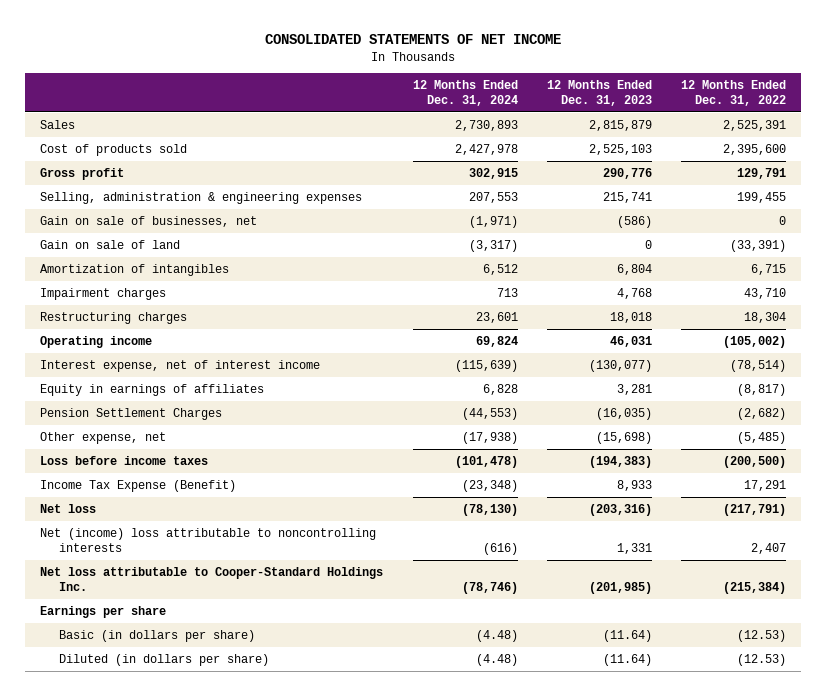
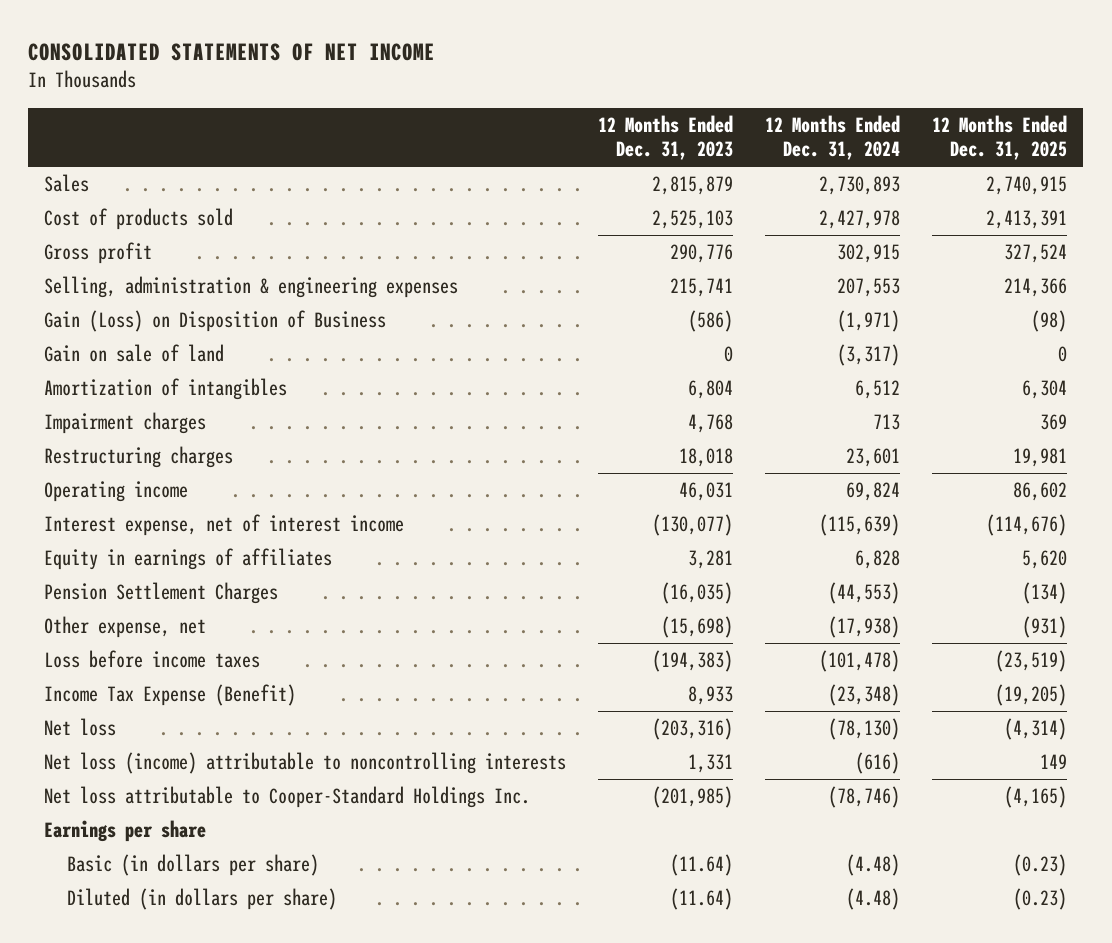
[681,79,787,107] 12 Months Ended Dec. 31, 2022 -> none
none -> [932,114,1068,161] 12 Months Ended Dec. 31, 2025
[40,215,258,227] Gain on sale of businesses, net -> [44,310,387,333] Gain (Loss) on Disposition of Business
[40,527,377,553] Net (income) loss attributable to noncontrolling interests -> [44,752,567,775] Net loss (income) attributable to noncontrolling interests

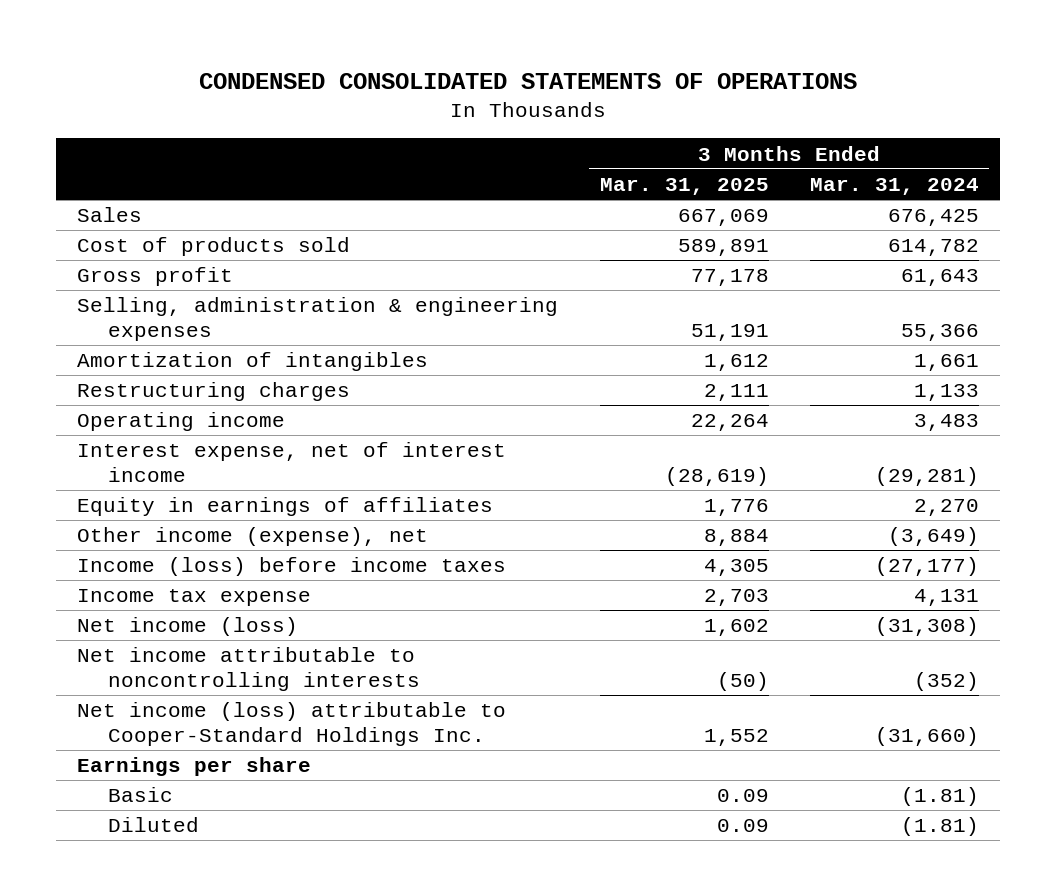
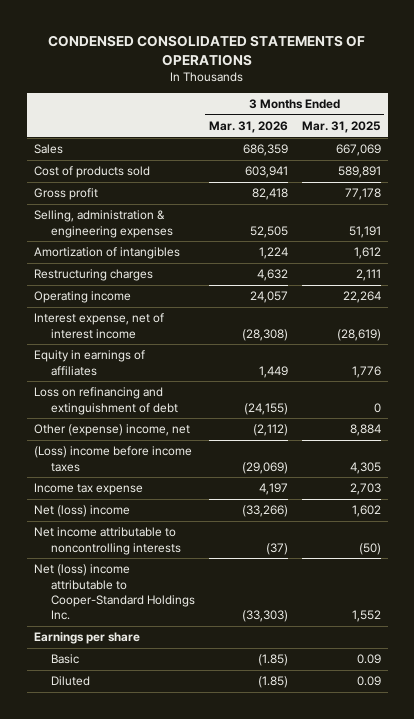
[809,178,979,196] Mar. 31, 2024 -> none
none -> [208,121,288,134] Mar. 31, 2026
none -> [33,387,178,415] Loss on refinancing and extinguishment of debt
[77,527,429,547] Other income (expense), net -> [33,424,190,437] Other (expense) income, net
[77,557,507,577] Income (loss) before income taxes -> [33,446,192,472] (Loss) income before income taxes
[77,617,299,637] Net income (loss) -> [33,505,130,518] Net (loss) income
[77,702,507,746] Net income (loss) attributable to Cooper-Standard Holdings Inc. -> [33,564,195,621] Net (loss) income attributable to Cooper-Standard Holdings Inc.

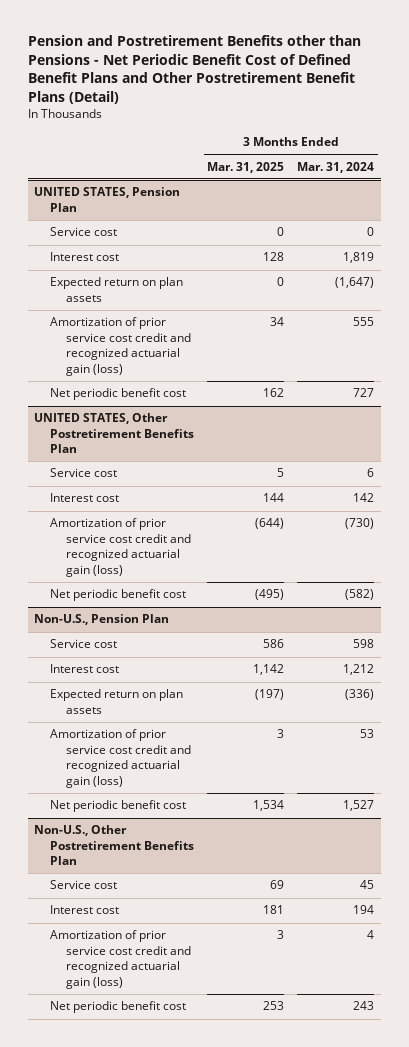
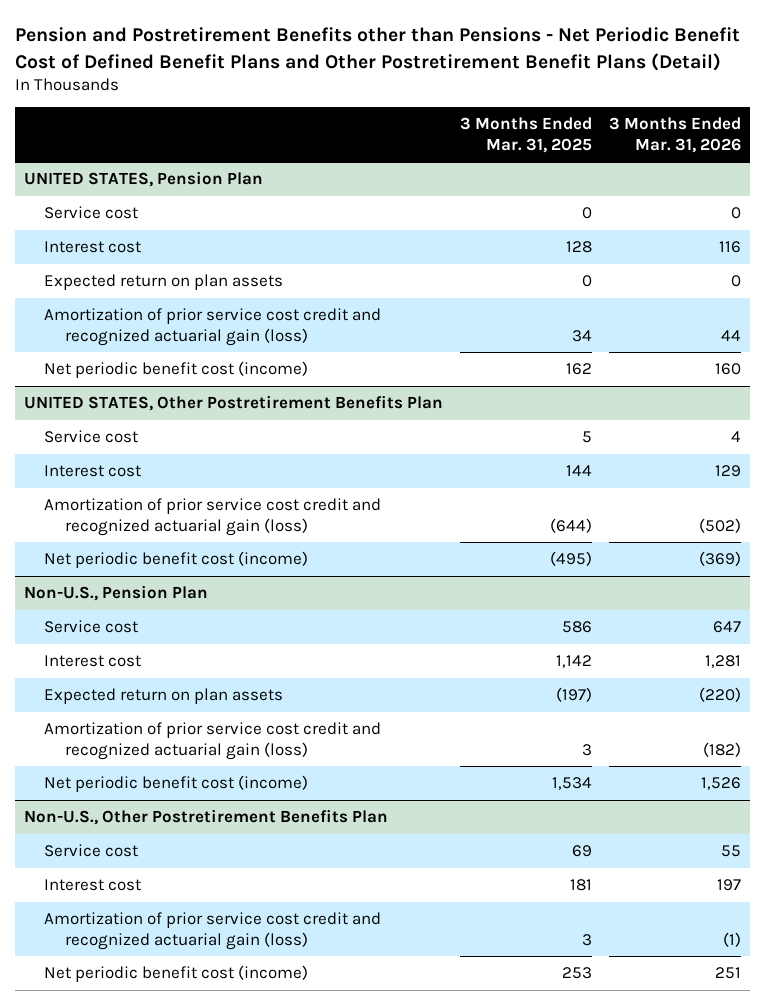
[297,161,375,173] Mar. 31, 2024 -> none
none -> [609,117,742,153] 3 Months Ended Mar. 31, 2026
[50,388,187,401] Net periodic benefit cost -> [44,361,309,379] Net periodic benefit cost (income)
[50,589,187,602] Net periodic benefit cost -> [44,551,309,569] Net periodic benefit cost (income)
[50,800,187,813] Net periodic benefit cost -> [44,775,309,793] Net periodic benefit cost (income)
[50,1001,187,1014] Net periodic benefit cost -> [44,965,309,983] Net periodic benefit cost (income)

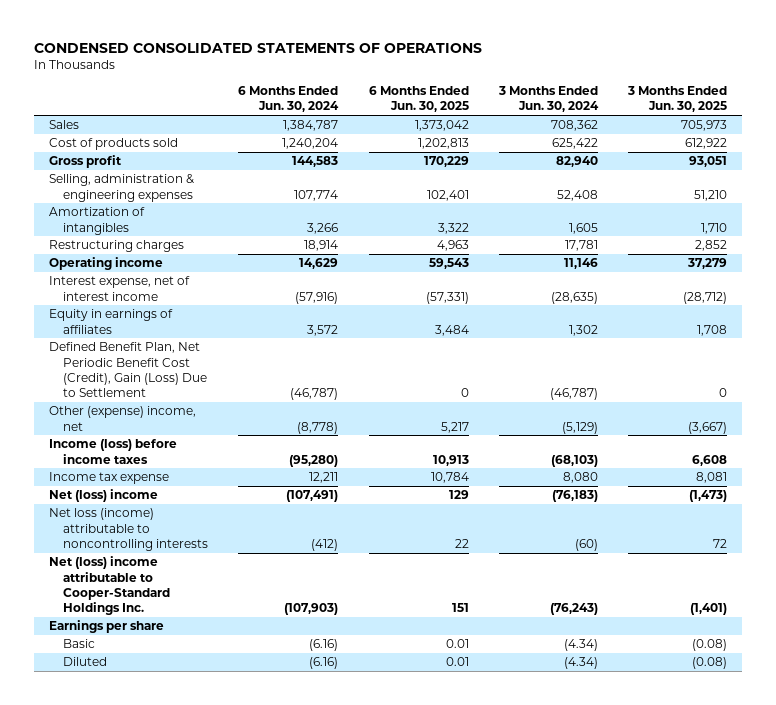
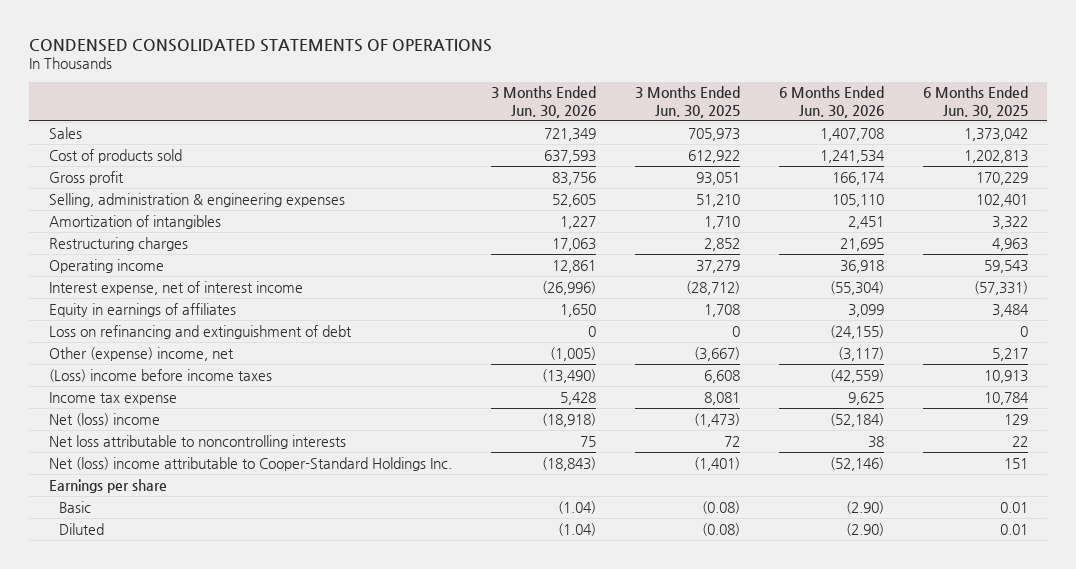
[238,85,340,113] 6 Months Ended Jun. 30, 2024 -> none
[497,85,599,113] 3 Months Ended Jun. 30, 2024 -> none
none -> [490,86,596,118] 3 Months Ended Jun. 30, 2026
none -> [778,86,884,118] 6 Months Ended Jun. 30, 2026
[49,342,207,397] Defined Benefit Plan, Net Periodic Benefit Cost (Credit), Gain (Loss) Due to Settlement -> none
none -> [48,324,352,339] Loss on refinancing and extinguishment of debt
[49,439,178,464] Income (loss) before income taxes -> [48,368,272,382] (Loss) income before income taxes
[49,508,208,551] Net loss (income) attributable to noncontrolling interests -> [48,434,346,449] Net loss attributable to noncontrolling interests

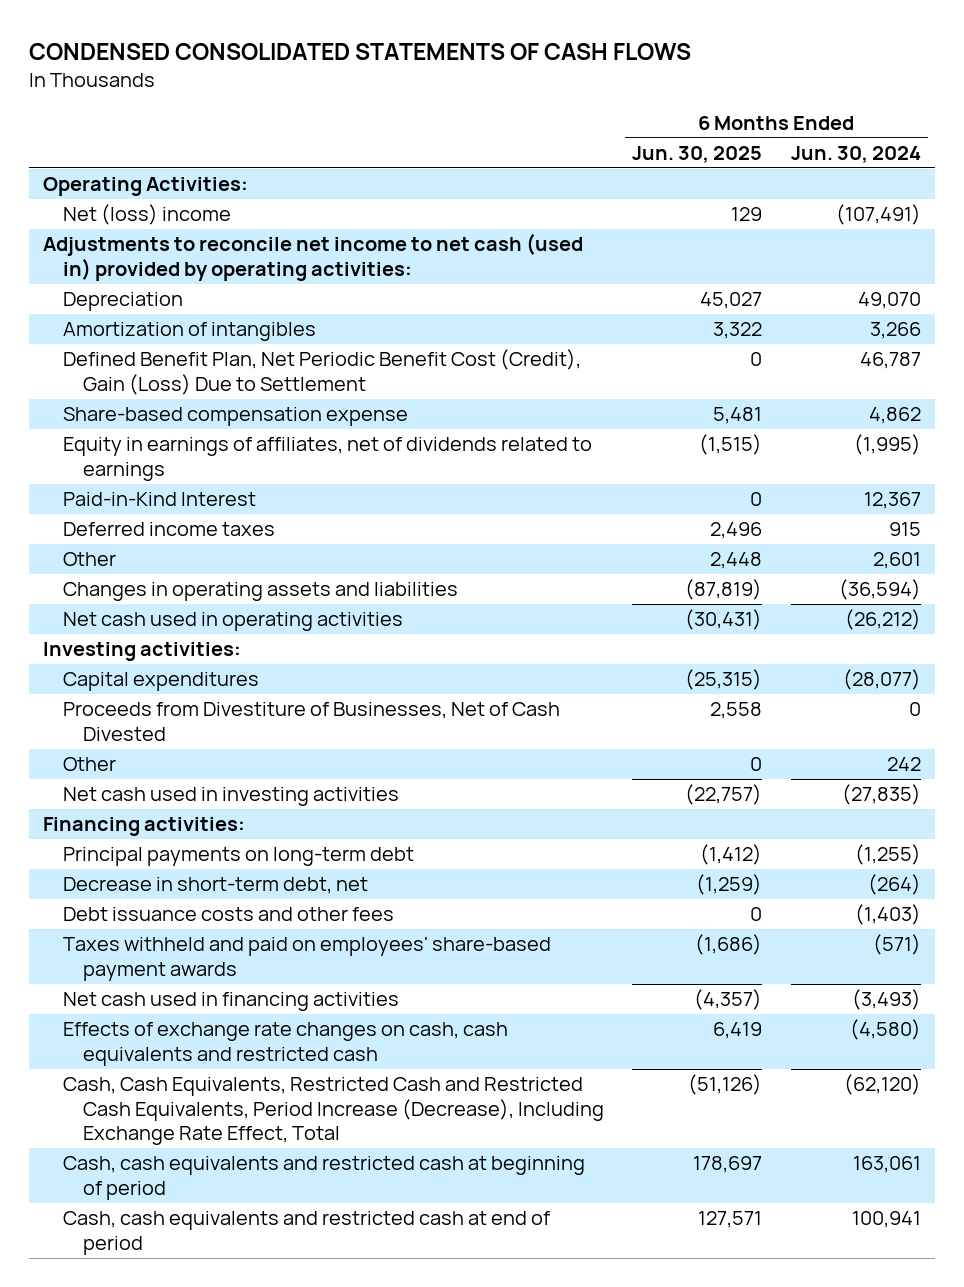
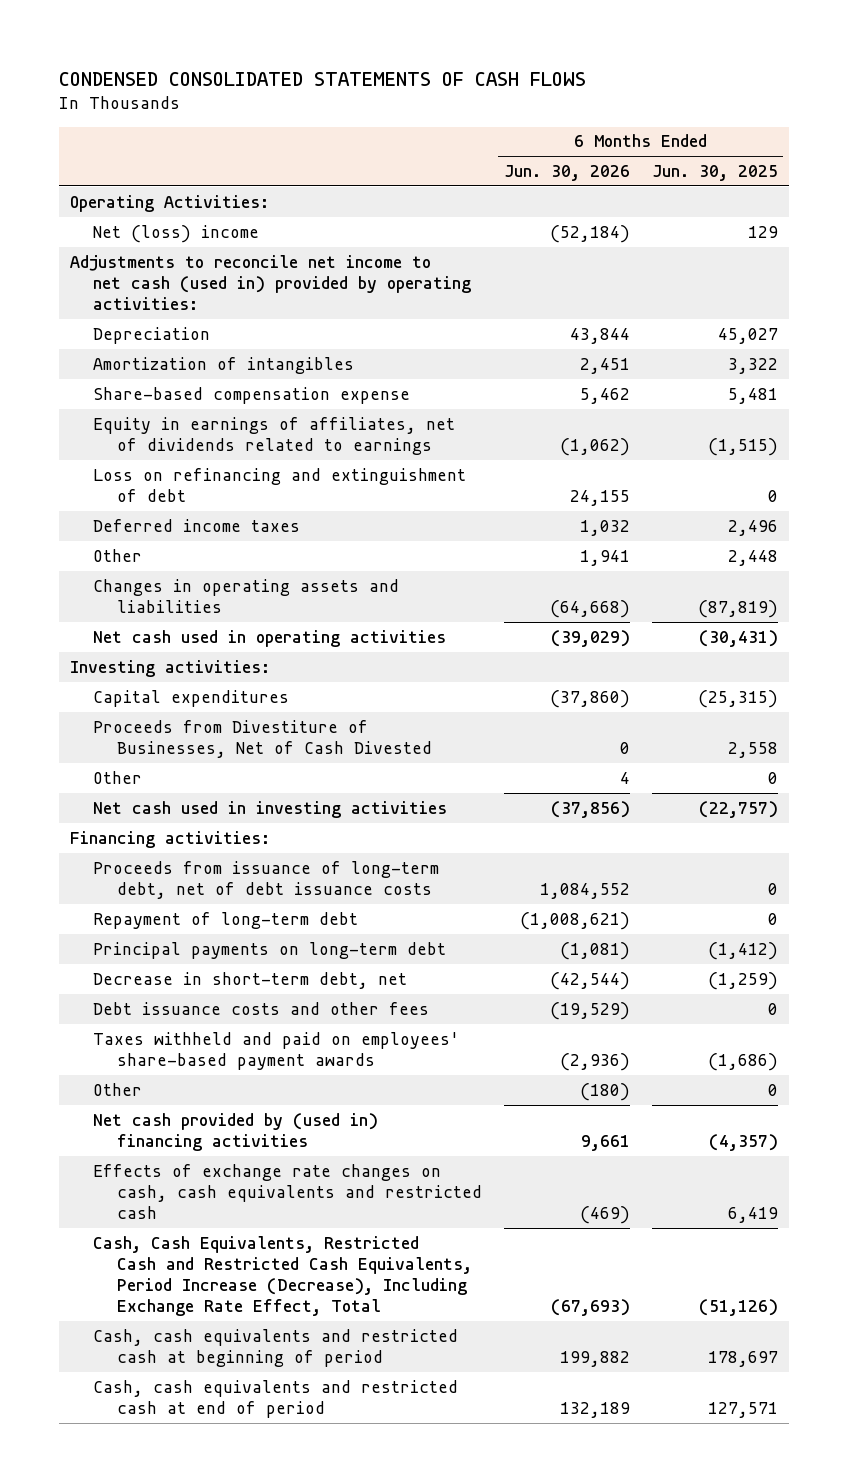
[790,146,921,164] Jun. 30, 2024 -> none
none -> [503,165,630,182] Jun. 30, 2026
[63,349,582,395] Defined Benefit Plan, Net Periodic Benefit Cost (Credit), Gain (Loss) Due to Settlement -> none
[63,492,257,507] Paid-in-Kind Interest -> none
none -> [93,467,467,502] Loss on refinancing and extinguishment of debt
none -> [93,860,440,899] Proceeds from issuance of long-term debt, net of debt issuance costs
none -> [93,911,359,929] Repayment of long-term debt
none -> [93,1082,143,1096] Other
[63,992,400,1012] Net cash used in financing activities -> [93,1112,379,1151] Net cash provided by (used in) financing activities

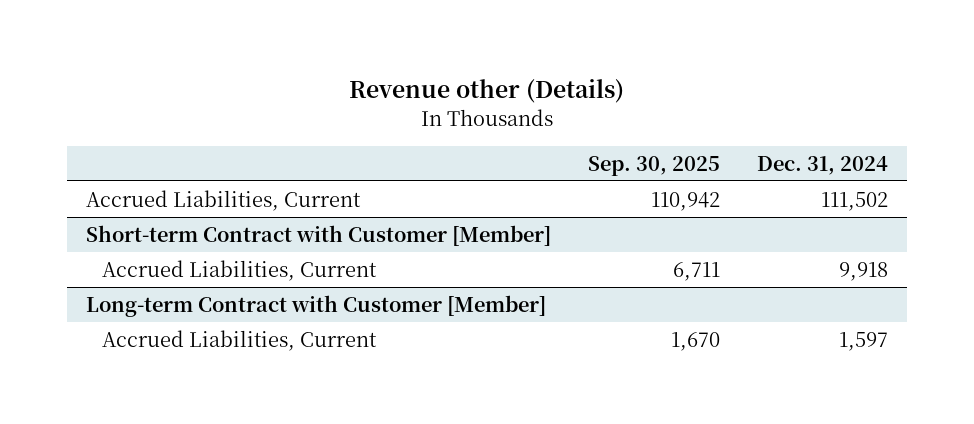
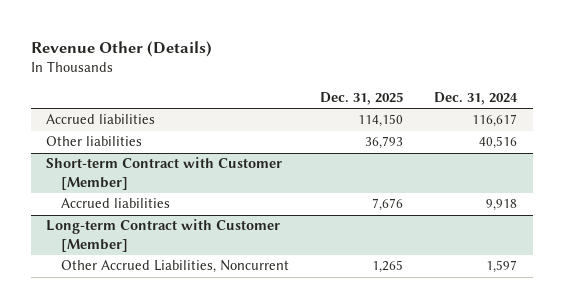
[349,79,625,104] Revenue other (Details) -> [30,41,212,58] Revenue Other (Details)
[588,155,721,176] Sep. 30, 2025 -> none
none -> [320,92,404,106] Dec. 31, 2025
[85,189,361,211] Accrued Liabilities, Current -> [46,114,156,125] Accrued liabilities
[821,191,889,211] 111,502 -> [472,114,518,128] 116,617
none -> [46,136,143,147] Other liabilities
[101,259,377,281] Accrued Liabilities, Current -> [61,198,171,209] Accrued liabilities
[101,329,377,351] Accrued Liabilities, Current -> [61,260,290,274] Other Accrued Liabilities, Noncurrent

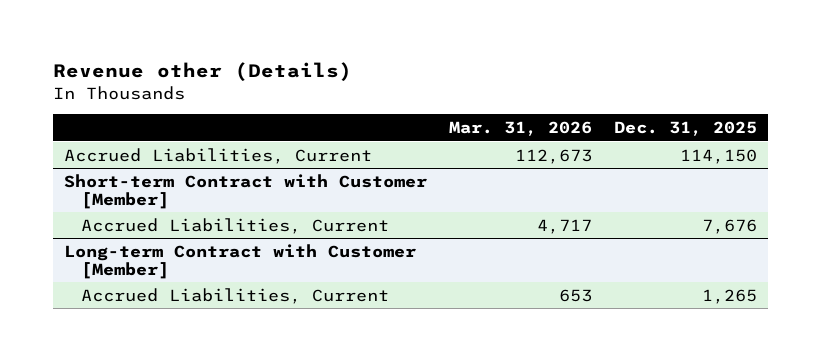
[30,41,212,58] Revenue Other (Details) -> [52,62,352,82] Revenue other (Details)
[434,92,519,106] Dec. 31, 2024 -> none
none -> [448,120,592,136] Mar. 31, 2026
[46,136,143,147] Other liabilities -> none
[46,114,156,125] Accrued liabilities -> [63,147,372,164] Accrued Liabilities, Current
[61,198,171,209] Accrued liabilities -> [81,217,390,234] Accrued Liabilities, Current
[61,260,290,274] Other Accrued Liabilities, Noncurrent -> [81,287,390,304] Accrued Liabilities, Current

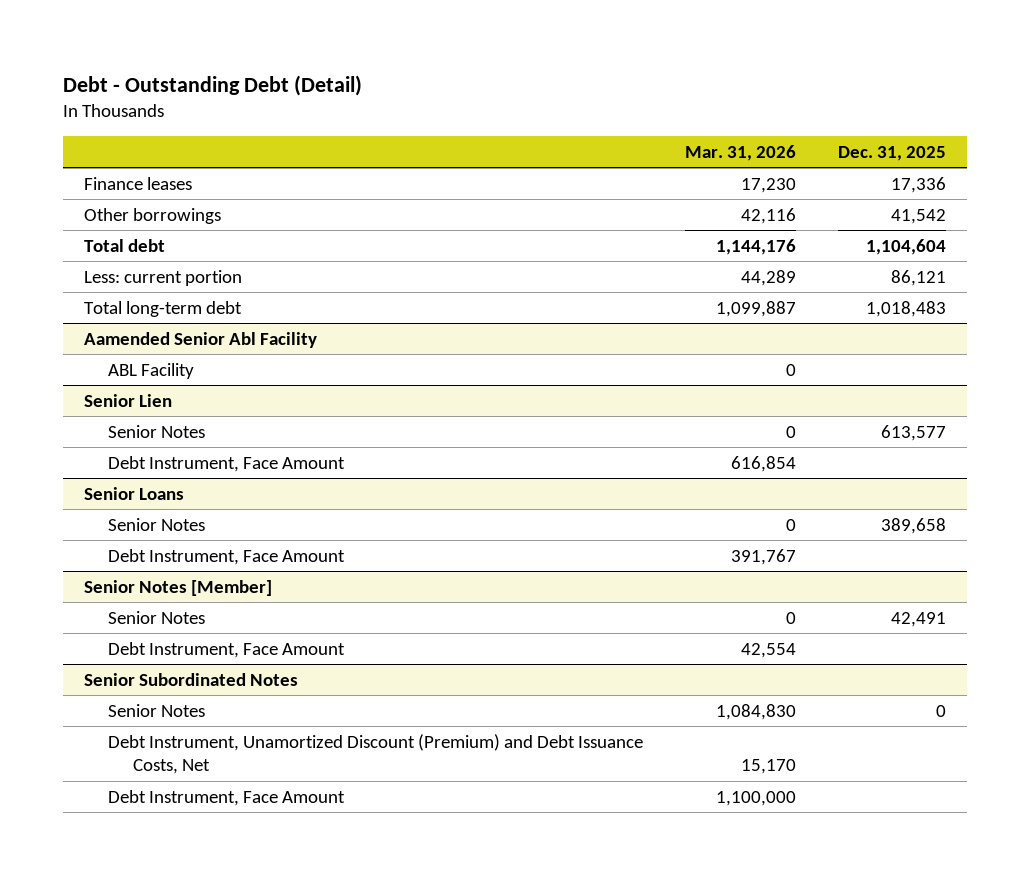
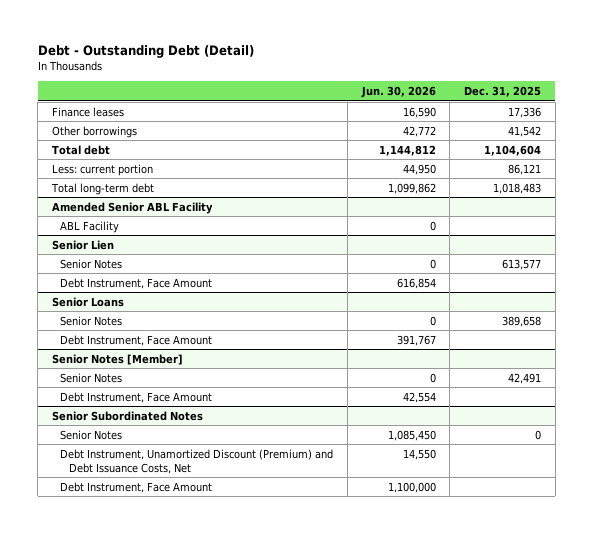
[685,144,797,161] Mar. 31, 2026 -> none
none -> [360,86,436,99] Jun. 30, 2026
[83,331,317,348] Aamended Senior Abl Facility -> [51,201,213,214] Amended Senior ABL Facility

